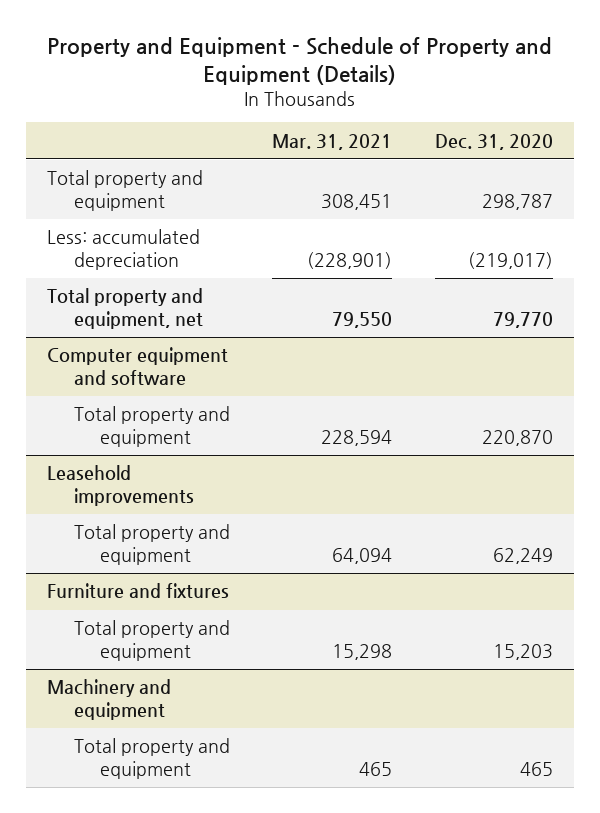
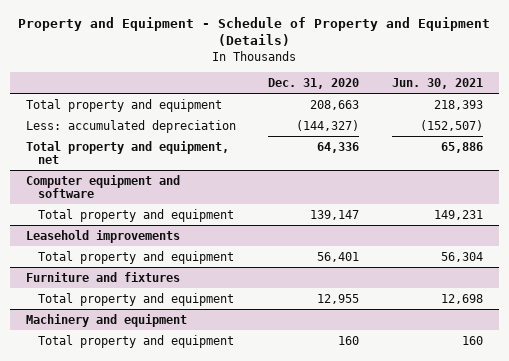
[272,133,393,150] Mar. 31, 2021 -> none
none -> [391,77,483,89] Jun. 30, 2021
[481,194,553,211] 298,787 -> [310,99,360,110] 208,663
[467,252,553,270] (219,017) -> [296,119,360,131] (144,327)
[492,312,553,329] 79,770 -> [317,141,360,153] 64,336
[481,430,553,447] 220,870 -> [310,209,360,220] 139,147
[492,548,553,565] 62,249 -> [317,251,360,262] 56,401
[492,644,553,661] 15,203 -> [317,293,360,304] 12,955
[519,762,553,777] 465 -> [338,335,360,345] 160

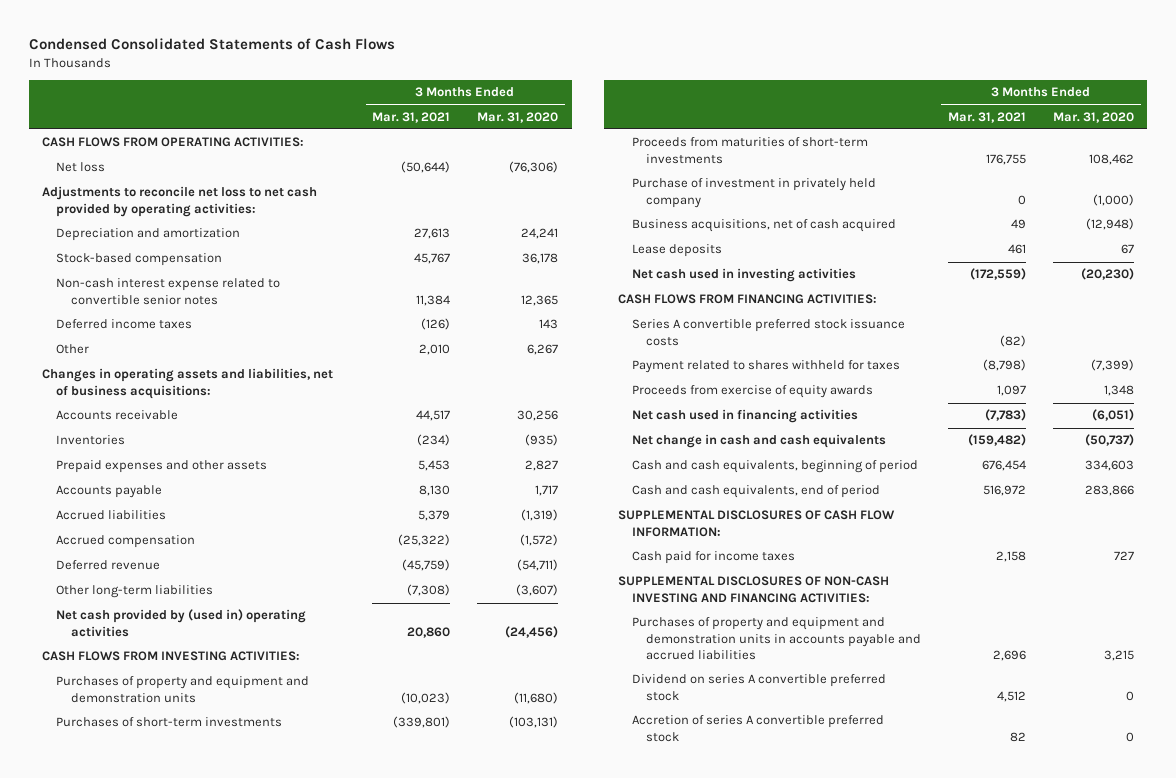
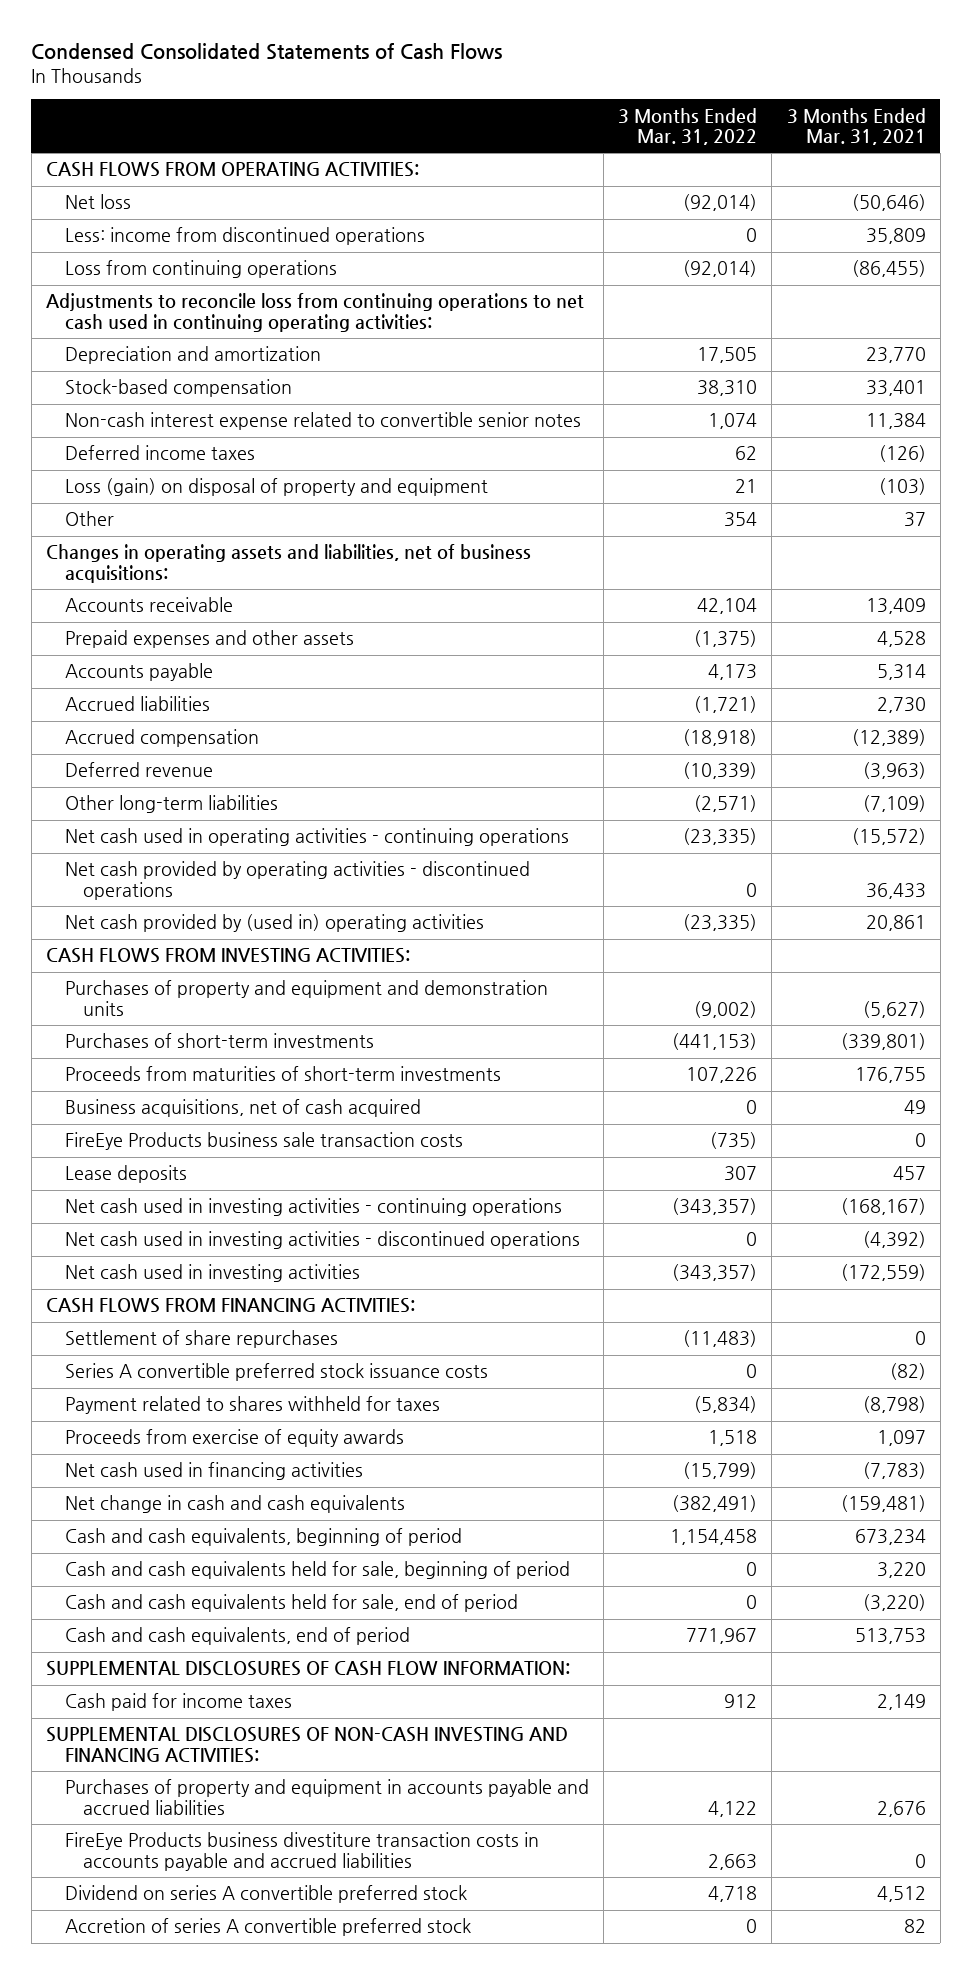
[477,111,559,123] Mar. 31, 2020 -> none
none -> [618,107,758,145] 3 Months Ended Mar. 31, 2022
[401,161,451,174] (50,644) -> [851,194,926,212] (50,646)
none -> [64,227,425,246] Less: income from discontinued operations
none -> [64,260,337,279] Loss from continuing operations
[42,186,318,217] Adjustments to reconcile net loss to net cash provided by operating activities: -> [46,293,585,332] Adjustments to reconcile loss from continuing operations to net cash used in continuing operating activities:
[414,228,451,240] 27,613 -> [865,347,926,364] 23,770
[414,253,451,265] 45,767 -> [865,380,926,397] 33,401
none -> [64,478,488,497] Loss (gain) on disposal of property and equipment
[419,344,451,356] 2,010 -> [903,512,926,528] 37
[56,435,126,446] Inventories -> none
[416,410,451,422] 44,517 -> [865,598,926,615] 13,409
[418,460,451,472] 5,453 -> [876,631,926,648] 4,528
[419,485,451,497] 8,130 -> [876,664,926,681] 5,314
[418,510,451,522] 5,379 -> [876,697,926,714] 2,730
[398,534,451,547] (25,322) -> [851,729,926,747] (12,389)
[402,559,451,572] (45,759) -> [862,762,926,780] (3,963)
[407,584,451,597] (7,308) -> [862,795,926,813] (7,109)
none -> [64,828,569,847] Net cash used in operating activities - continuing operations
none -> [64,861,530,900] Net cash provided by operating activities - discontinued operations
[407,626,451,638] 20,860 -> [865,915,926,932] 20,861
[401,691,451,704] (10,023) -> [862,1000,926,1018] (5,627)
[632,178,877,208] Purchase of investment in privately held company -> none
none -> [64,1132,463,1151] FireEye Products business sale transaction costs
[1008,244,1027,255] 461 -> [892,1166,926,1181] 457
none -> [64,1198,562,1217] Net cash used in investing activities - continuing operations
none -> [64,1231,580,1250] Net cash used in investing activities - discontinued operations
none -> [64,1330,338,1349] Settlement of share repurchases
[968,434,1027,447] (159,482) -> [840,1495,926,1513] (159,481)
[982,460,1027,472] 676,454 -> [854,1529,926,1546] 673,234
none -> [64,1561,570,1580] Cash and cash equivalents held for sale, beginning of period
none -> [64,1594,518,1613] Cash and cash equivalents held for sale, end of period
[983,485,1027,497] 516,972 -> [854,1628,926,1645] 513,753
[996,551,1027,563] 2,158 -> [876,1694,926,1711] 2,149
[632,617,922,661] Purchases of property and equipment and demonstration units in accounts payable and accrued liabilities -> [64,1779,589,1815] Purchases of property and equipment in accounts payable and accrued liabilities
[993,650,1027,662] 2,696 -> [876,1800,926,1817] 2,676
none -> [64,1832,539,1871] FireEye Products business divestiture transaction costs in accounts payable and accrued liabilities

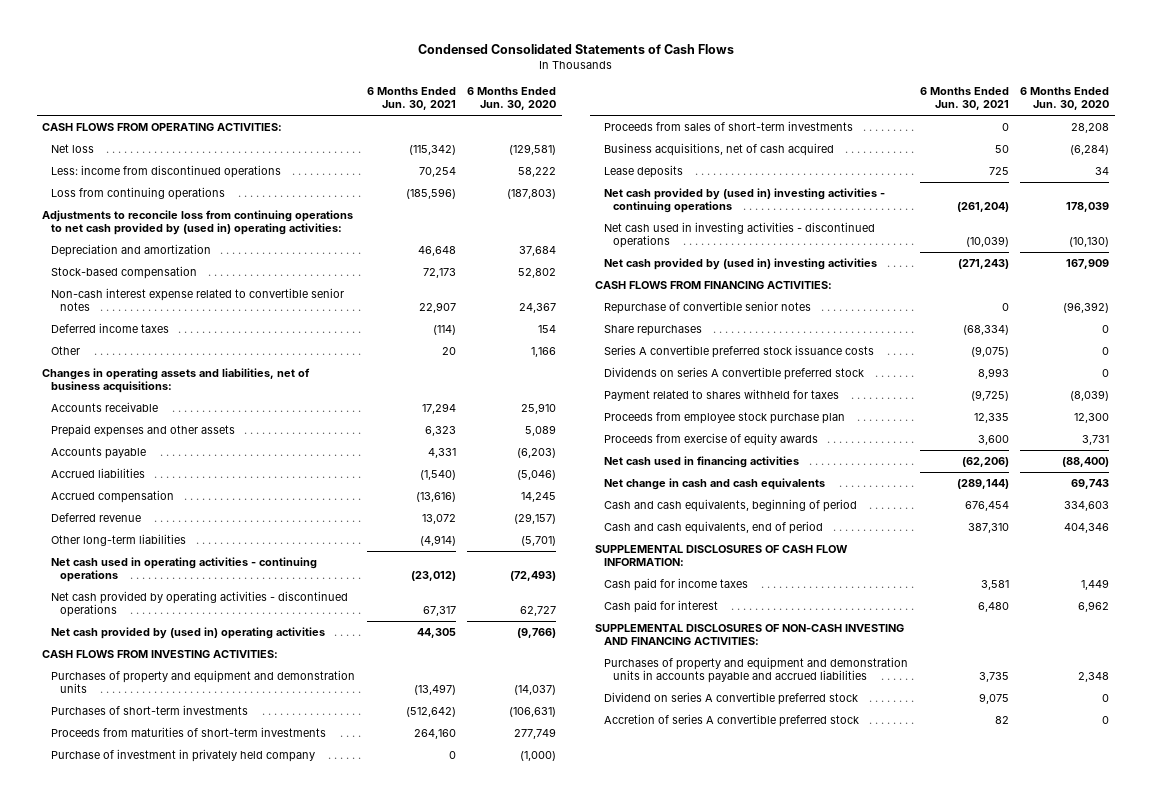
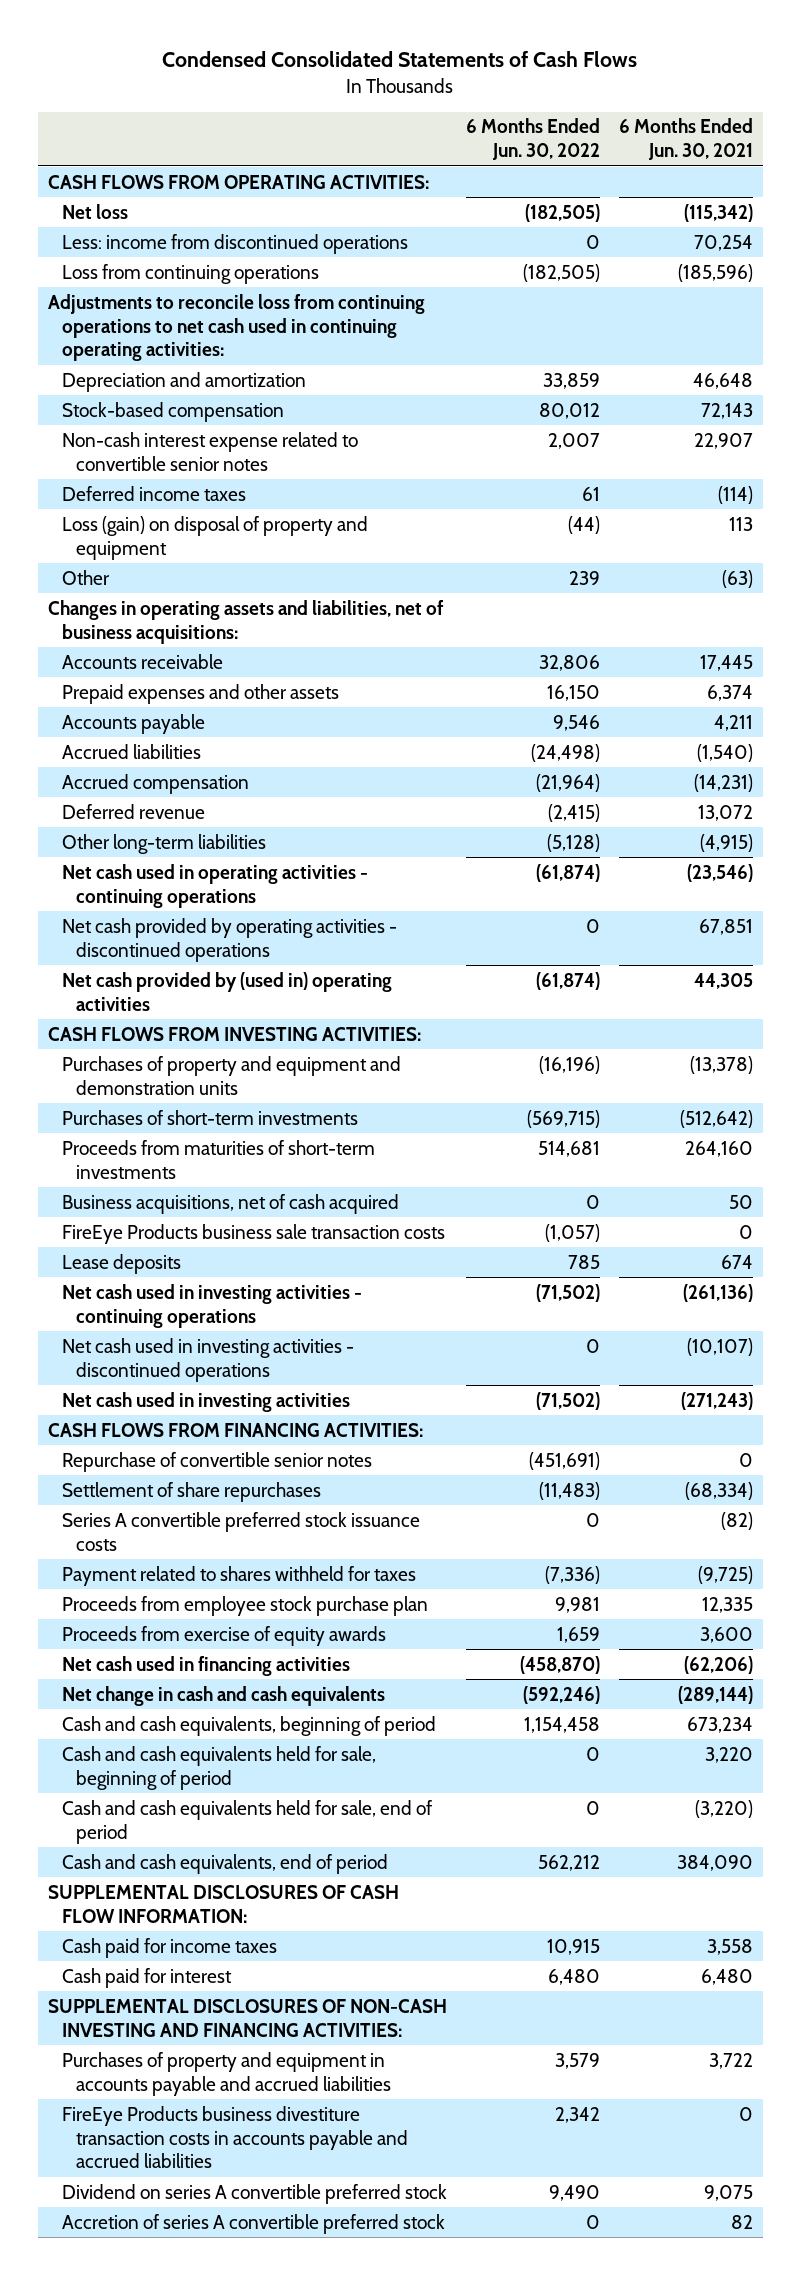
[467,86,557,111] 6 Months Ended Jun. 30, 2020 -> none
none -> [465,118,600,161] 6 Months Ended Jun. 30, 2022
[42,209,354,236] Adjustments to reconcile loss from continuing operations to net cash provided by (used in) operating activities: -> [47,293,425,362] Adjustments to reconcile loss from continuing operations to net cash used in continuing operating activities:
[422,267,456,278] 72,173 -> [701,402,754,419] 72,143
none -> [61,515,368,560] Loss (gain) on disposal of property and equipment
[441,346,456,355] 20 -> [722,569,754,588] (63)
[421,402,456,414] 17,294 -> [700,654,754,671] 17,445
[424,425,456,436] 6,323 -> [707,684,754,701] 6,374
[427,447,456,458] 4,331 -> [714,714,754,731] 4,211
[415,491,456,502] (13,616) -> [694,773,754,792] (14,231)
[419,534,456,546] (4,914) -> [700,833,754,852] (4,915)
[410,571,456,582] (23,012) -> [687,863,754,882] (23,546)
[422,606,456,617] 67,317 -> [699,918,754,935] 67,851
[413,684,456,696] (13,497) -> [690,1055,754,1074] (13,378)
[50,748,315,762] Purchase of investment in privately held company -> none
[604,120,854,131] Proceeds from sales of short-term investments -> none
none -> [61,1223,445,1244] FireEye Products business sale transaction costs
[988,166,1009,175] 725 -> [721,1254,754,1269] 674
[604,187,886,214] Net cash provided by (used in) investing activities - continuing operations -> [61,1283,362,1328] Net cash used in investing activities - continuing operations
[956,202,1009,213] (261,204) -> [683,1283,754,1302] (261,136)
[965,236,1009,248] (10,039) -> [687,1337,754,1356] (10,107)
[604,257,878,270] Net cash provided by (used in) investing activities -> [61,1391,350,1412] Net cash used in investing activities
[604,366,865,380] Dividends on series A convertible preferred stock -> none
[604,324,703,336] Share repurchases -> [61,1481,321,1502] Settlement of share repurchases
[970,345,1009,357] (9,075) -> [721,1511,754,1530] (82)
[964,500,1009,511] 676,454 -> [687,1716,754,1733] 673,234
none -> [61,1745,376,1790] Cash and cash equivalents held for sale, beginning of period
none -> [61,1799,433,1844] Cash and cash equivalents held for sale, end of period
[967,522,1009,533] 387,310 -> [677,1854,754,1871] 384,090
[980,579,1009,590] 3,581 -> [707,1938,754,1955] 3,558
[604,656,909,684] Purchases of property and equipment and demonstration units in accounts payable and accrued liabilities -> [61,2051,391,2096] Purchases of property and equipment in accounts payable and accrued liabilities
[978,672,1009,683] 3,735 -> [709,2052,754,2069] 3,722
none -> [61,2105,408,2169] FireEye Products business divestiture transaction costs in accounts payable and accrued liabilities

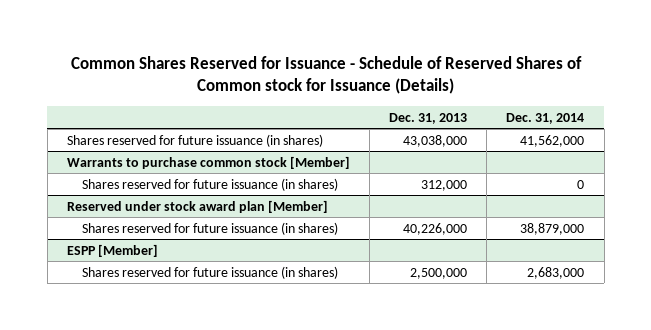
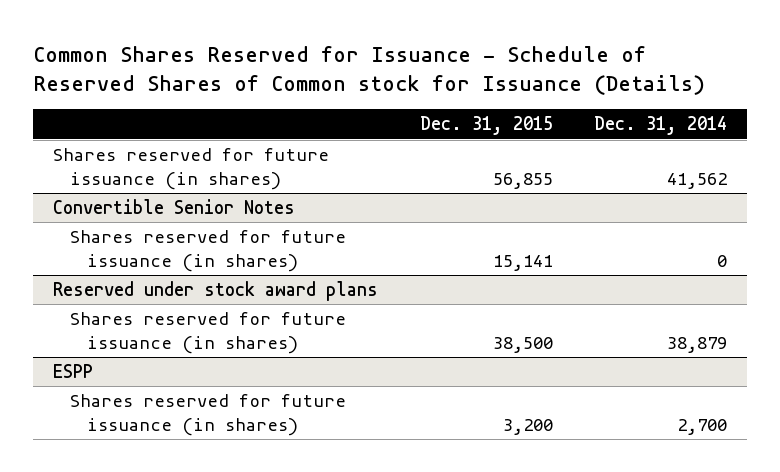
[389,112,468,124] Dec. 31, 2013 -> none
none -> [419,116,553,136] Dec. 31, 2015
[520,134,585,147] 41,562,000 -> [666,172,727,189] 41,562
[66,155,350,169] Warrants to purchase common stock [Member] -> [53,199,296,215] Convertible Senior Notes
[66,199,328,213] Reserved under stock award plan [Member] -> [53,281,379,302] Reserved under stock award plans
[520,222,585,235] 38,879,000 -> [666,336,727,353] 38,879
[66,243,158,257] ESPP [Member] -> [53,364,94,379] ESPP
[527,266,585,279] 2,683,000 -> [676,418,727,435] 2,700

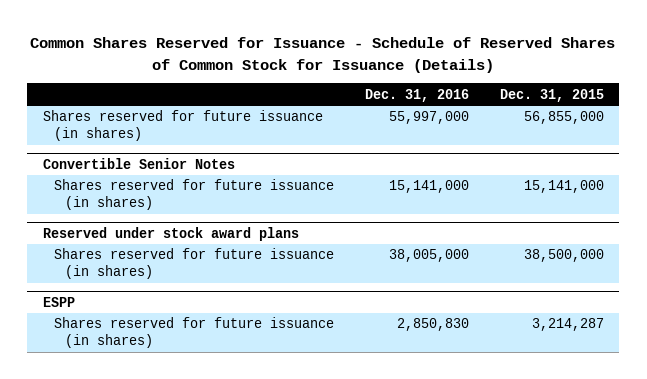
[32,45,705,95] Common Shares Reserved for Issuance - Schedule of Reserved Shares of Common stock for Issuance (Details) -> [30,37,616,73] Common Shares Reserved for Issuance - Schedule of Reserved Shares of Common Stock for Issuance (Details)
[593,116,727,136] Dec. 31, 2014 -> none
none -> [365,88,470,102] Dec. 31, 2016
[492,172,553,189] 56,855 -> [523,111,604,125] 56,855,000
[492,254,553,271] 15,141 -> [523,180,604,194] 15,141,000
[492,336,553,353] 38,500 -> [523,249,604,263] 38,500,000
[502,418,553,435] 3,200 -> [531,318,604,332] 3,214,287

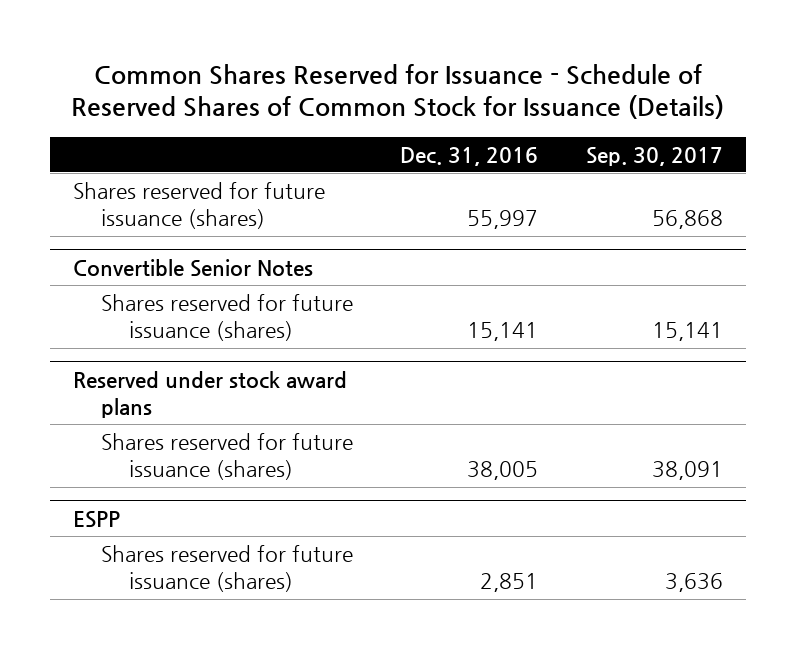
[499,88,604,102] Dec. 31, 2015 -> none
none -> [585,146,723,166] Sep. 30, 2017
[42,110,323,142] Shares reserved for future issuance (in shares) -> [73,182,326,230] Shares reserved for future issuance (shares)
[389,111,470,125] 55,997,000 -> [467,210,539,230] 55,997
[54,179,335,211] Shares reserved for future issuance (in shares) -> [101,294,354,342] Shares reserved for future issuance (shares)
[389,180,470,194] 15,141,000 -> [467,322,539,342] 15,141
[54,248,335,280] Shares reserved for future issuance (in shares) -> [101,433,354,481] Shares reserved for future issuance (shares)
[389,249,470,263] 38,005,000 -> [467,461,539,481] 38,005
[54,317,335,349] Shares reserved for future issuance (in shares) -> [101,545,354,593] Shares reserved for future issuance (shares)
[397,318,470,332] 2,850,830 -> [480,573,539,593] 2,851

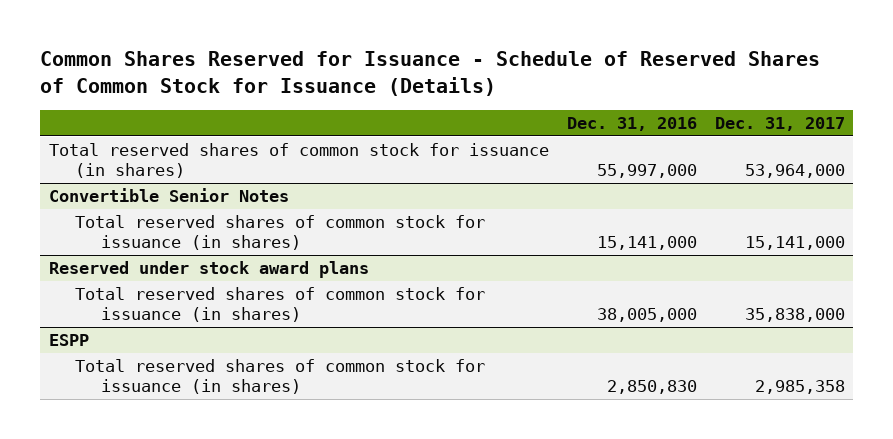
[585,146,723,166] Sep. 30, 2017 -> none
none -> [714,116,845,131] Dec. 31, 2017
[73,182,326,230] Shares reserved for future issuance (shares) -> [48,143,549,178] Total reserved shares of common stock for issuance (in shares)
[467,210,539,230] 55,997 -> [596,163,697,178] 55,997,000
[101,294,354,342] Shares reserved for future issuance (shares) -> [75,215,486,250] Total reserved shares of common stock for issuance (in shares)
[467,322,539,342] 15,141 -> [596,235,697,250] 15,141,000
[101,433,354,481] Shares reserved for future issuance (shares) -> [75,287,486,322] Total reserved shares of common stock for issuance (in shares)
[467,461,539,481] 38,005 -> [596,307,697,322] 38,005,000
[101,545,354,593] Shares reserved for future issuance (shares) -> [75,359,486,394] Total reserved shares of common stock for issuance (in shares)
[480,573,539,593] 2,851 -> [606,379,697,394] 2,850,830

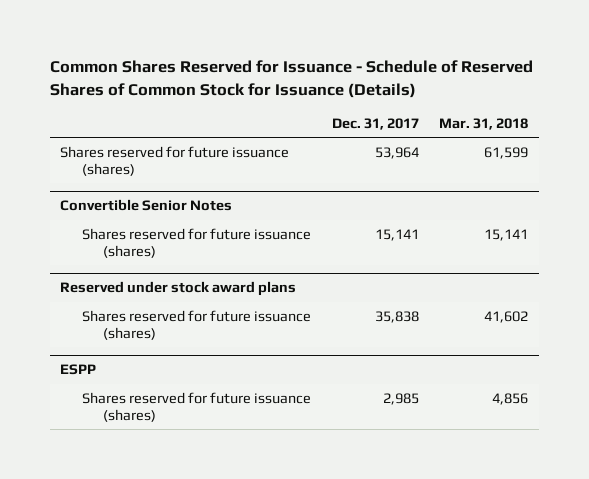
[566,116,697,131] Dec. 31, 2016 -> none
none -> [439,118,529,131] Mar. 31, 2018
[48,143,549,178] Total reserved shares of common stock for issuance (in shares) -> [60,145,290,177] Shares reserved for future issuance (shares)
[744,163,845,178] 53,964,000 -> [374,146,419,159] 53,964
[75,215,486,250] Total reserved shares of common stock for issuance (in shares) -> [81,227,311,259] Shares reserved for future issuance (shares)
[744,235,845,250] 15,141,000 -> [374,228,419,241] 15,141
[75,287,486,322] Total reserved shares of common stock for issuance (in shares) -> [81,309,311,341] Shares reserved for future issuance (shares)
[744,307,845,322] 35,838,000 -> [374,310,419,323] 35,838
[75,359,486,394] Total reserved shares of common stock for issuance (in shares) -> [81,391,311,423] Shares reserved for future issuance (shares)
[754,379,845,394] 2,985,358 -> [382,392,419,405] 2,985

